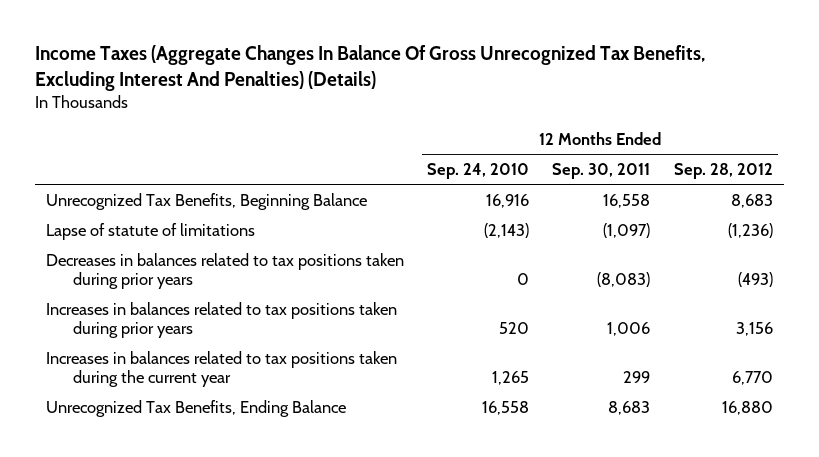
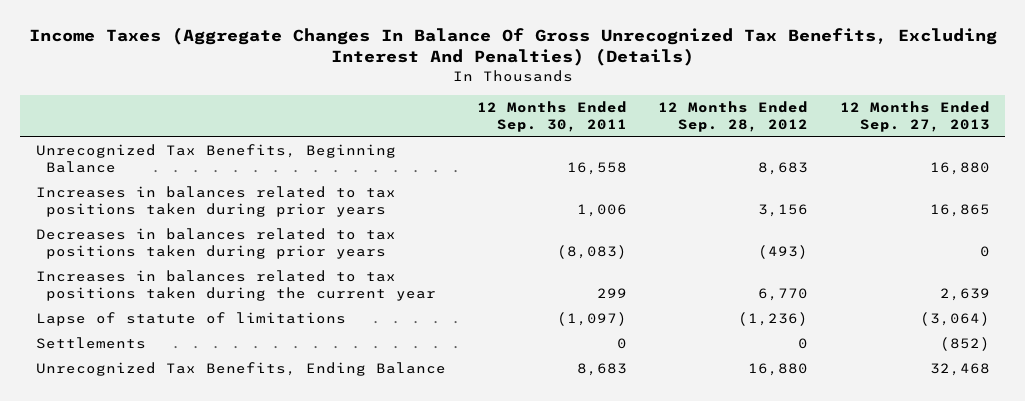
[427,163,530,180] Sep. 24, 2010 -> none
none -> [839,100,990,133] 12 Months Ended Sep. 27, 2013
[46,252,405,289] Decreases in balances related to tax positions taken during prior years -> [35,228,396,260] Decreases in balances related to tax positions taken during prior years
[46,222,256,240] Lapse of statute of limitations -> [35,312,346,327] Lapse of statute of limitations
none -> [35,337,146,350] Settlements

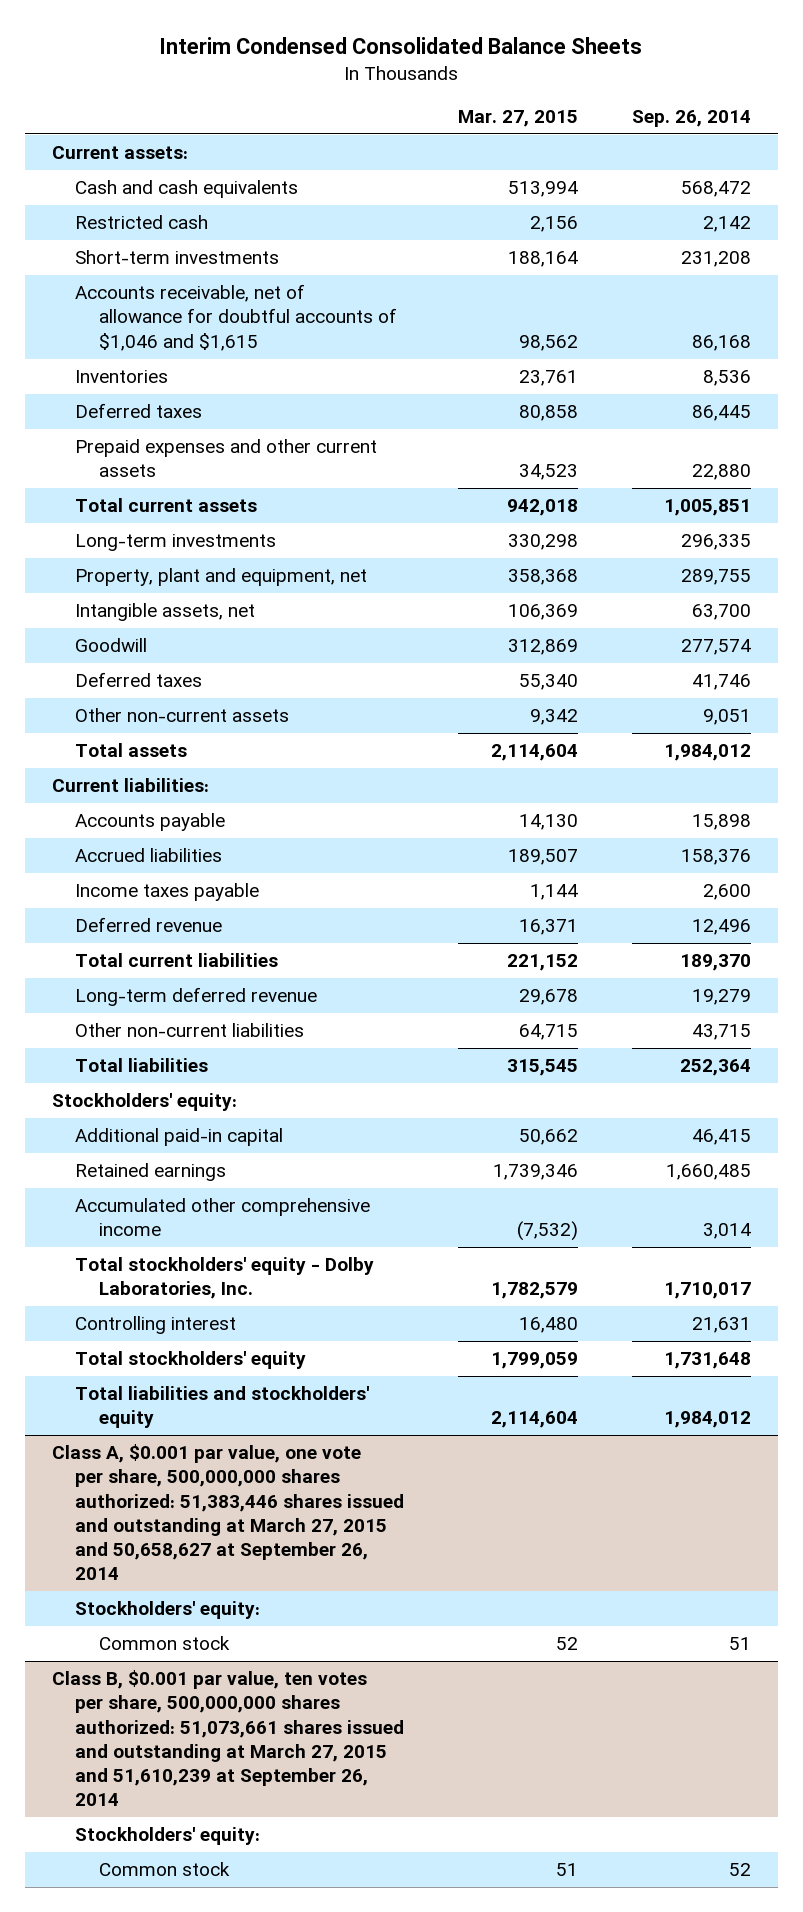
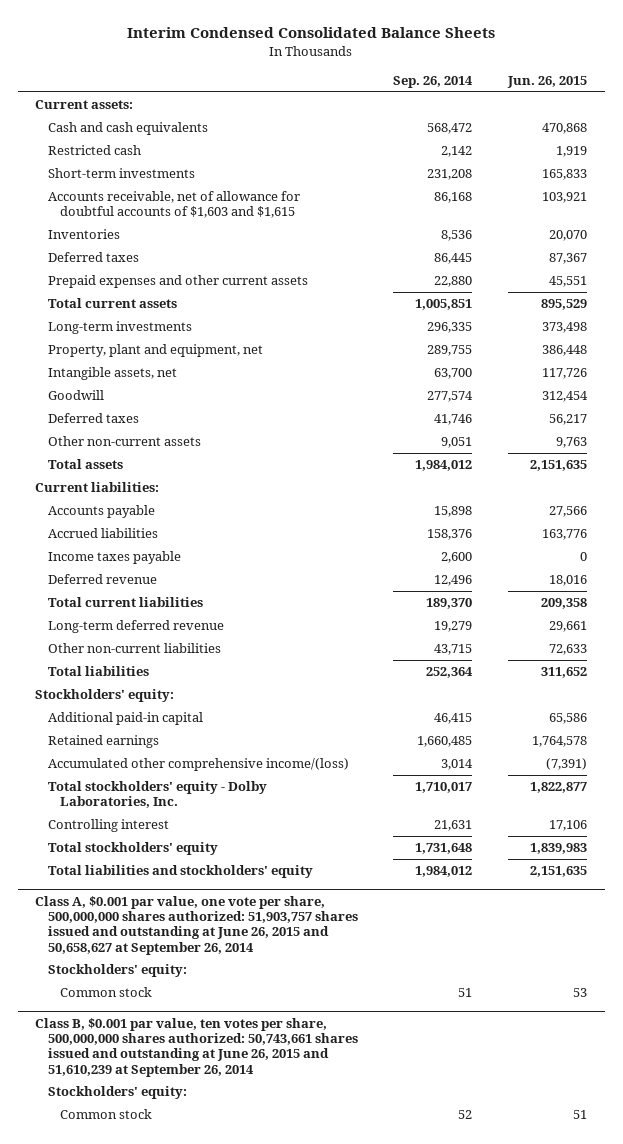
[458,109,579,127] Mar. 27, 2015 -> none
none -> [507,76,588,89] Jun. 26, 2015
[75,284,397,351] Accounts receivable, net of allowance for doubtful accounts of $1,046 and $1,615 -> [47,191,300,219] Accounts receivable, net of allowance for doubtful accounts of $1,603 and $1,615
[75,1198,371,1237] Accumulated other comprehensive income -> [47,758,349,772] Accumulated other comprehensive income/(loss)
[51,1444,405,1580] Class A, $0.001 par value, one vote per share, 500,000,000 shares authorized: 51,383,446 shares issued and outstanding at March 27, 2015 and 50,658,627 at September 26, 2014 -> [35,895,358,955] Class A, $0.001 par value, one vote per share, 500,000,000 shares authorized: 51,903,757 shares issued and outstanding at June 26, 2015 and 50,658,627 at September 26, 2014
[51,1670,405,1806] Class B, $0.001 par value, ten votes per share, 500,000,000 shares authorized: 51,073,661 shares issued and outstanding at March 27, 2015 and 51,610,239 at September 26, 2014 -> [35,1017,358,1077] Class B, $0.001 par value, ten votes per share, 500,000,000 shares authorized: 50,743,661 shares issued and outstanding at June 26, 2015 and 51,610,239 at September 26, 2014

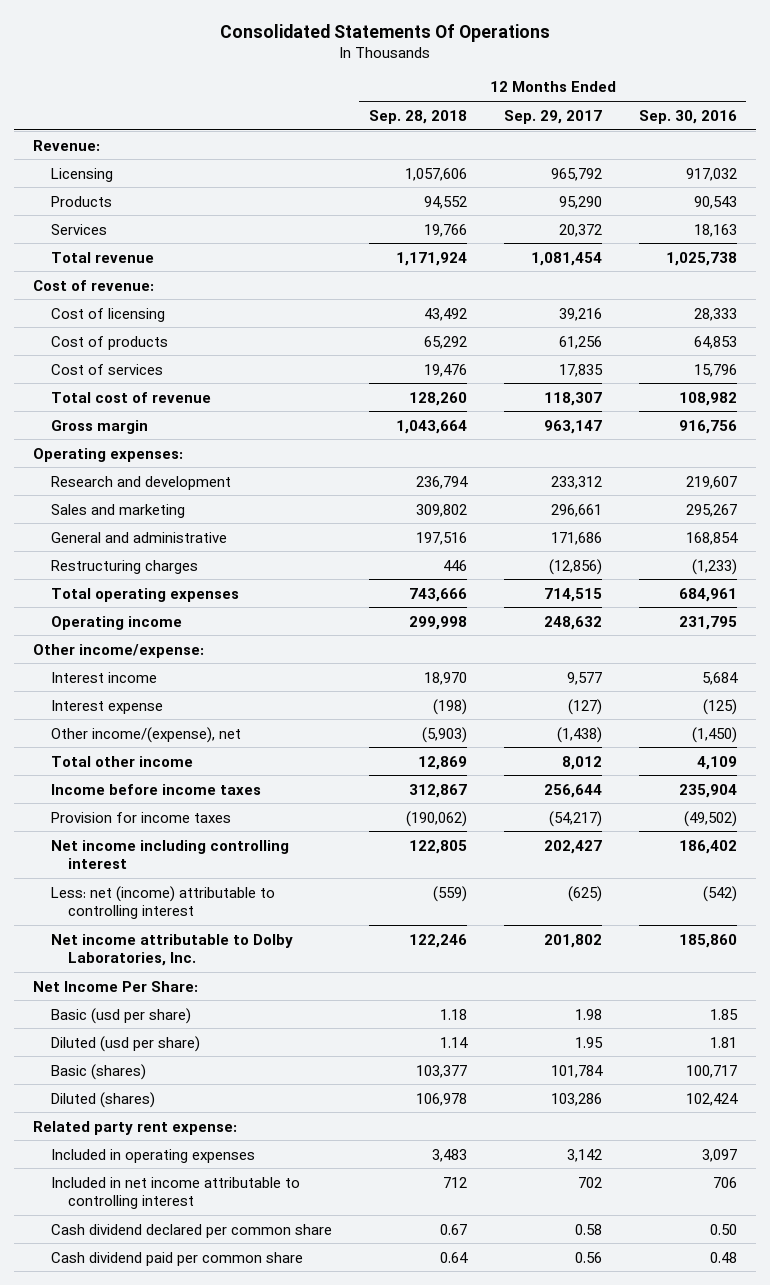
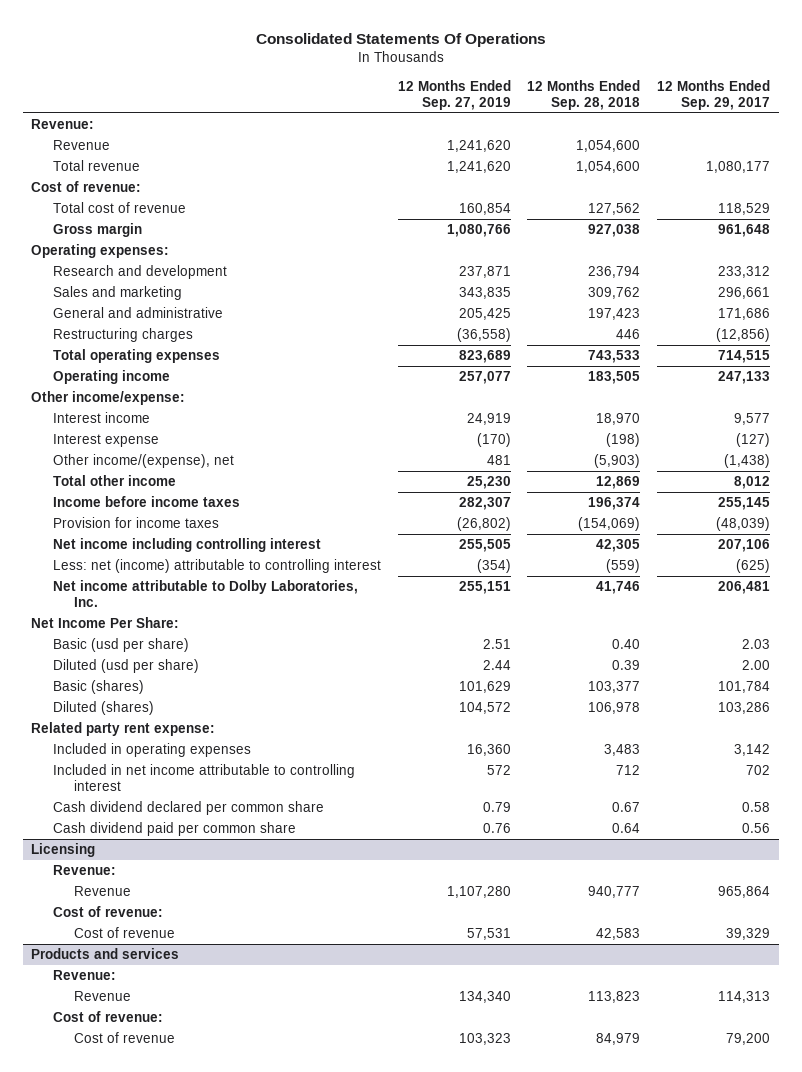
[639,109,738,124] Sep. 30, 2016 -> none
none -> [397,79,511,110] 12 Months Ended Sep. 27, 2019
[50,167,113,182] Licensing -> none
[50,195,112,207] Products -> none
[50,223,107,235] Services -> none
none -> [52,139,110,150] Revenue
[395,251,467,266] 1,171,924 -> [576,160,641,173] 1,054,600
[530,251,602,266] 1,081,454 -> [706,160,771,173] 1,080,177
[50,307,165,322] Cost of licensing -> none
[50,335,168,350] Cost of products -> none
[50,363,163,375] Cost of services -> none
[408,391,467,406] 128,260 -> [588,202,641,215] 127,562
[543,391,602,406] 118,307 -> [718,202,771,215] 118,529
[395,419,467,434] 1,043,664 -> [588,223,641,237] 927,038
[543,419,602,434] 963,147 -> [718,223,771,237] 961,648
[415,503,467,517] 309,802 -> [588,286,641,299] 309,762
[415,531,467,545] 197,516 -> [588,307,641,320] 197,423
[408,587,467,602] 743,666 -> [588,349,641,363] 743,533
[408,615,467,630] 299,998 -> [588,370,641,384] 183,505
[543,615,602,630] 248,632 -> [718,370,771,384] 247,133
[408,783,467,798] 312,867 -> [588,496,641,510] 196,374
[543,783,602,798] 256,644 -> [718,496,771,510] 255,145
[405,810,467,827] (190,062) -> [578,516,641,531] (154,069)
[548,810,602,827] (54,217) -> [716,516,771,531] (48,039)
[408,839,467,854] 122,805 -> [596,538,641,552] 42,305
[543,839,602,854] 202,427 -> [718,538,771,552] 207,106
[408,933,467,948] 122,246 -> [596,580,641,594] 41,746
[543,933,602,948] 201,802 -> [718,580,771,594] 206,481
[439,1008,467,1020] 1.18 -> [612,638,641,649] 0.40
[574,1008,602,1020] 1.98 -> [742,638,771,649] 2.03
[439,1036,468,1048] 1.14 -> [612,659,641,670] 0.39
[574,1036,603,1048] 1.95 -> [742,659,771,670] 2.00
none -> [31,842,96,857] Licensing
none -> [52,864,116,875] Revenue:
none -> [73,885,131,896] Revenue
none -> [52,905,163,917] Cost of revenue:
none -> [73,926,175,938] Cost of revenue
none -> [31,947,180,959] Products and services
none -> [52,969,116,980] Revenue:
none -> [73,990,131,1001] Revenue
none -> [52,1010,163,1022] Cost of revenue:
none -> [73,1031,175,1043] Cost of revenue

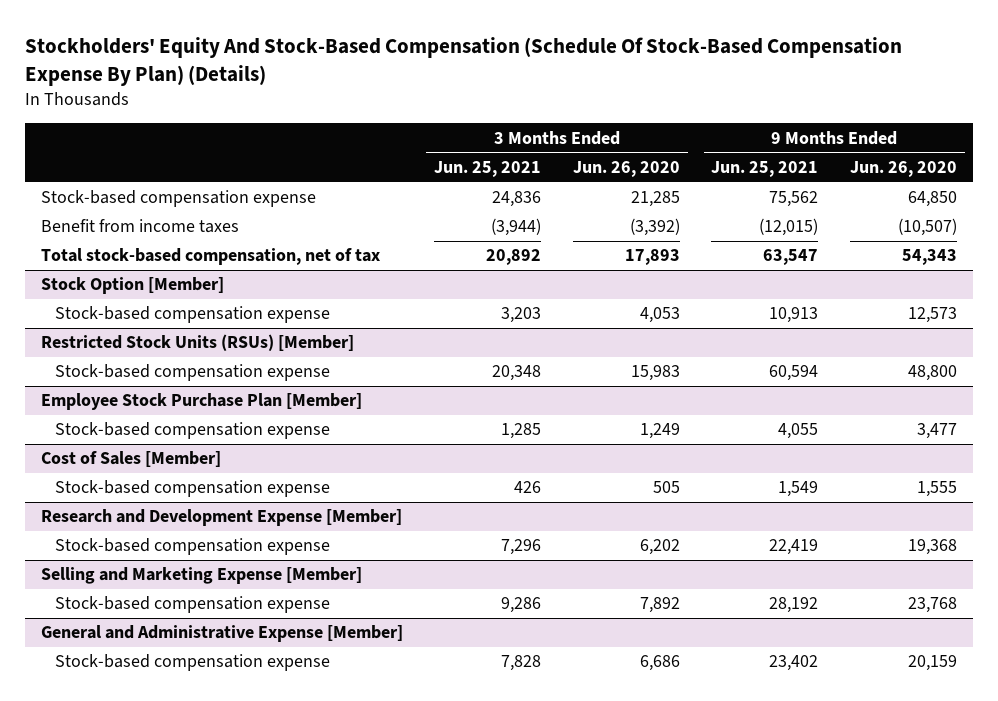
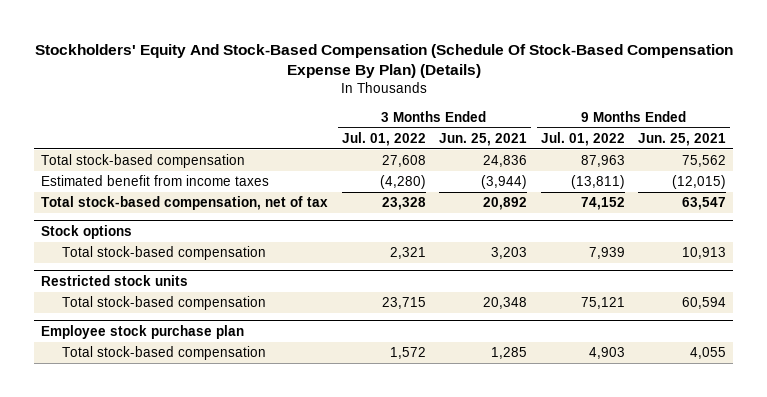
[572,160,680,177] Jun. 26, 2020 -> none
[850,160,958,177] Jun. 26, 2020 -> none
none -> [341,131,426,146] Jul. 01, 2022
none -> [540,131,625,146] Jul. 01, 2022
[40,190,316,208] Stock-based compensation expense -> [40,154,245,169] Total stock-based compensation
[40,219,239,234] Benefit from income taxes -> [40,175,269,187] Estimated benefit from income taxes
[40,451,221,468] Cost of Sales [Member] -> none
[55,480,331,498] Stock-based compensation expense -> none
[40,509,402,527] Research and Development Expense [Member] -> none
[55,538,331,556] Stock-based compensation expense -> none
[40,567,362,585] Selling and Marketing Expense [Member] -> none
[55,596,331,614] Stock-based compensation expense -> none
[40,625,403,643] General and Administrative Expense [Member] -> none
[55,654,331,672] Stock-based compensation expense -> none
[40,277,224,295] Stock Option [Member] -> [40,224,132,239] Stock options
[55,306,331,324] Stock-based compensation expense -> [61,246,266,261] Total stock-based compensation
[40,334,354,352] Restricted Stock Units (RSUs) [Member] -> [40,274,188,286] Restricted stock units
[55,364,331,382] Stock-based compensation expense -> [61,296,266,311] Total stock-based compensation
[40,393,362,411] Employee Stock Purchase Plan [Member] -> [40,324,244,339] Employee stock purchase plan
[55,422,331,440] Stock-based compensation expense -> [61,346,266,361] Total stock-based compensation

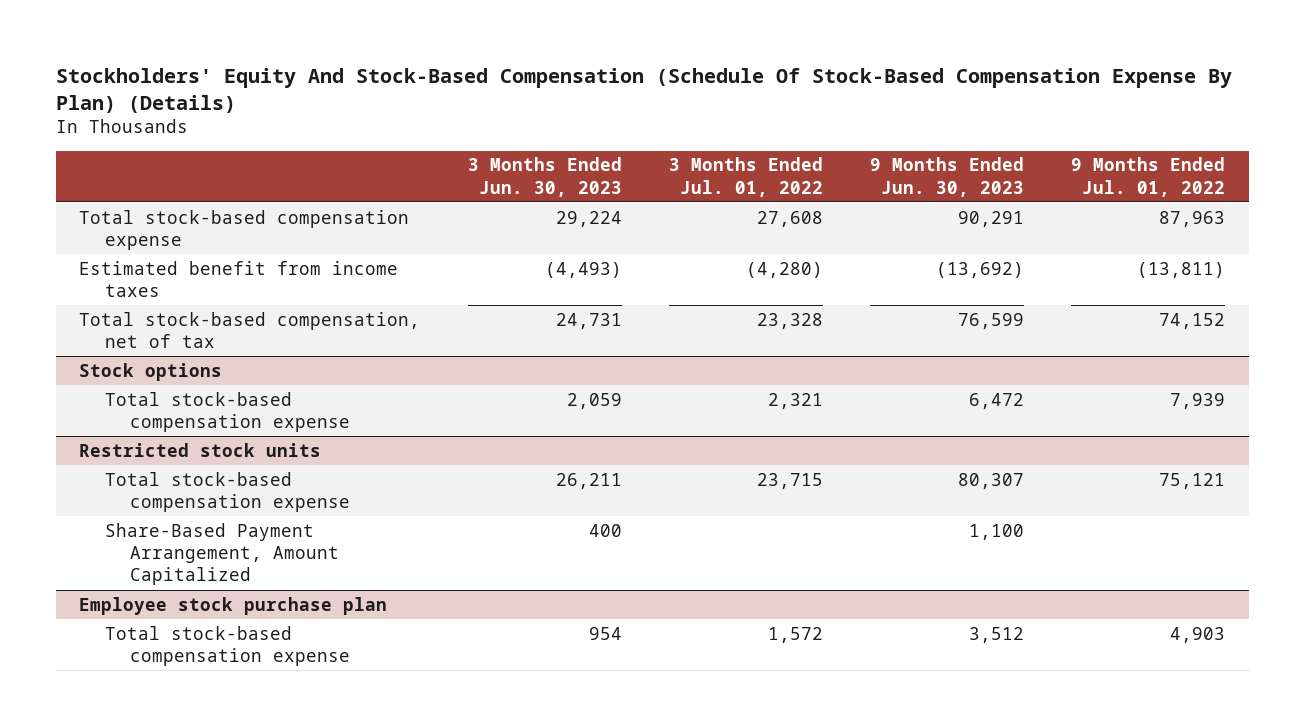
[439,132,528,146] Jun. 25, 2021 -> none
[638,132,727,146] Jun. 25, 2021 -> none
none -> [467,157,622,197] 3 Months Ended Jun. 30, 2023
none -> [870,157,1025,197] 9 Months Ended Jun. 30, 2023
[40,154,245,169] Total stock-based compensation -> [79,209,410,251] Total stock-based compensation expense
[61,246,266,261] Total stock-based compensation -> [104,391,351,433] Total stock-based compensation expense
[61,296,266,311] Total stock-based compensation -> [104,471,351,513] Total stock-based compensation expense
none -> [104,522,340,586] Share-Based Payment Arrangement, Amount Capitalized
[61,346,266,361] Total stock-based compensation -> [104,625,351,667] Total stock-based compensation expense

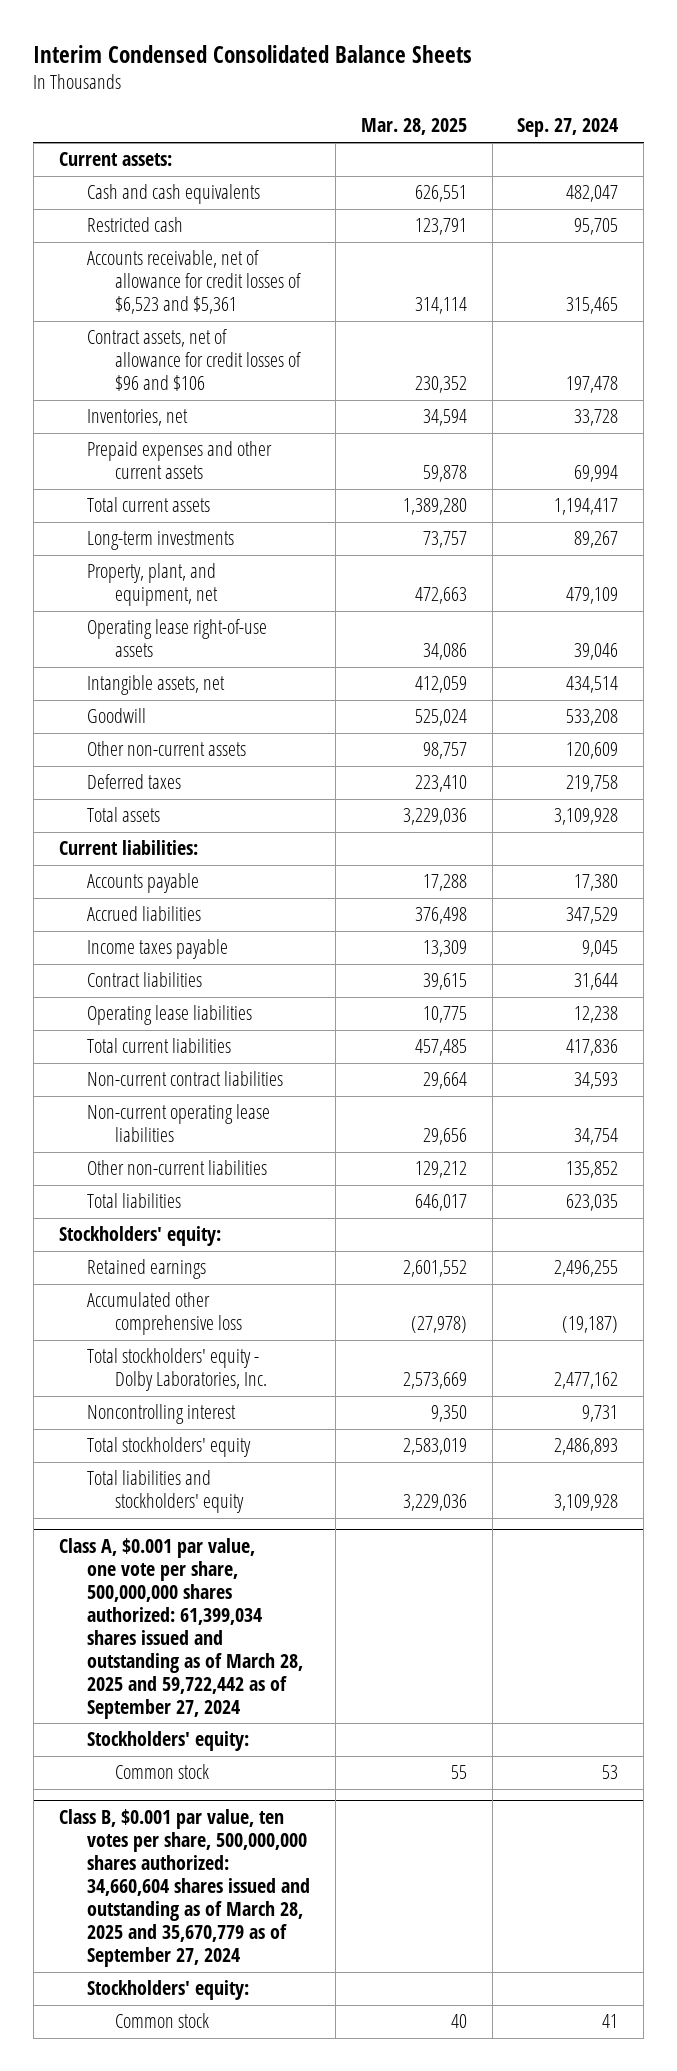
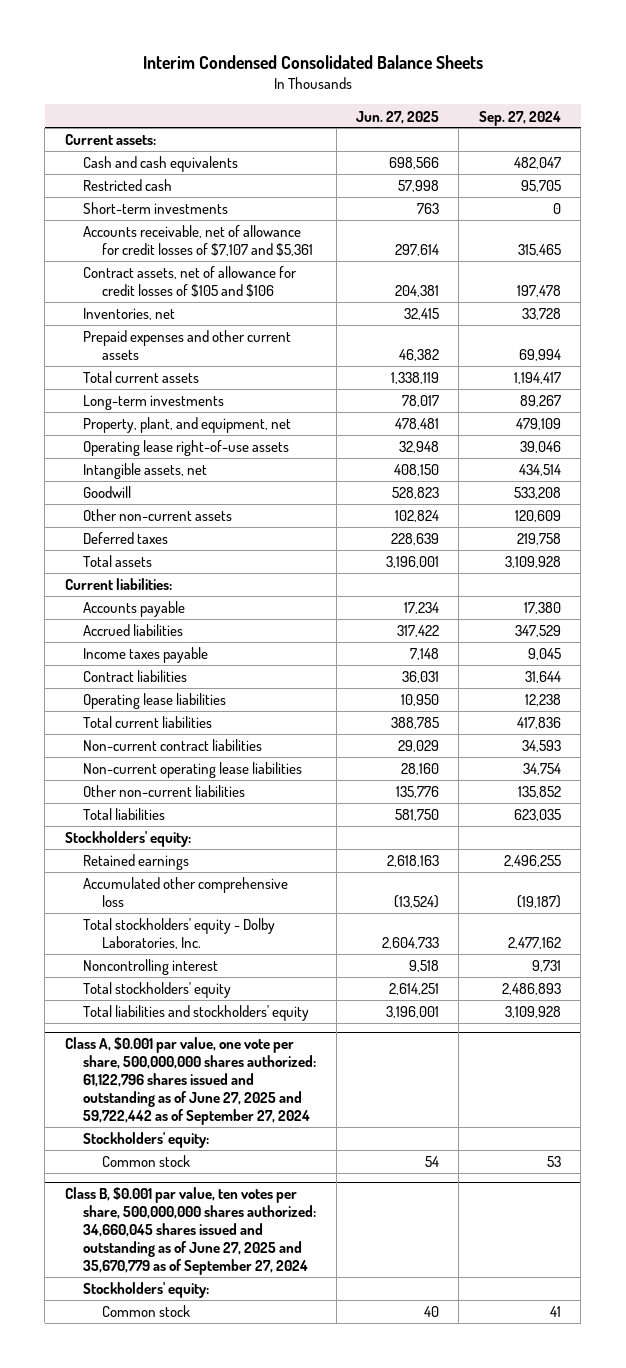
[360,118,467,136] Mar. 28, 2025 -> none
none -> [356,110,440,124] Jun. 27, 2025
none -> [83,202,229,215] Short-term investments
[86,250,302,315] Accounts receivable, net of allowance for credit losses of $6,523 and $5,361 -> [83,225,313,257] Accounts receivable, net of allowance for credit losses of $7,107 and $5,361
[86,329,302,392] Contract assets, net of allowance for credit losses of $96 and $106 -> [83,266,298,298] Contract assets, net of allowance for credit losses of $105 and $106
[58,1537,303,1719] Class A, $0.001 par value, one vote per share, 500,000,000 shares authorized: 61,399,034 shares issued and outstanding as of March 28, 2025 and 59,722,442 as of September 27, 2024 -> [64,1037,317,1126] Class A, $0.001 par value, one vote per share, 500,000,000 shares authorized: 61,122,796 shares issued and outstanding as of June 27, 2025 and 59,722,442 as of September 27, 2024
[58,1808,310,1967] Class B, $0.001 par value, ten votes per share, 500,000,000 shares authorized: 34,660,604 shares issued and outstanding as of March 28, 2025 and 35,670,779 as of September 27, 2024 -> [64,1187,317,1276] Class B, $0.001 par value, ten votes per share, 500,000,000 shares authorized: 34,660,045 shares issued and outstanding as of June 27, 2025 and 35,670,779 as of September 27, 2024

